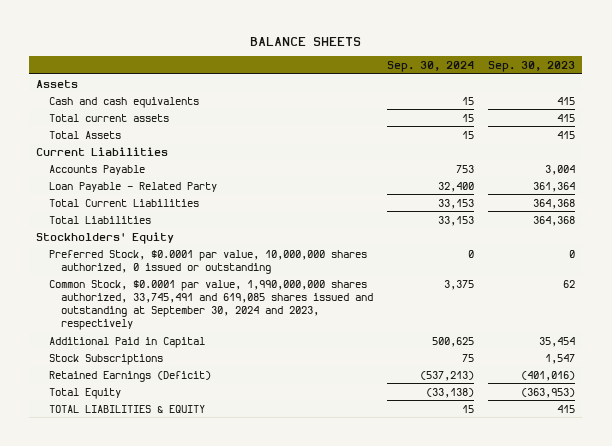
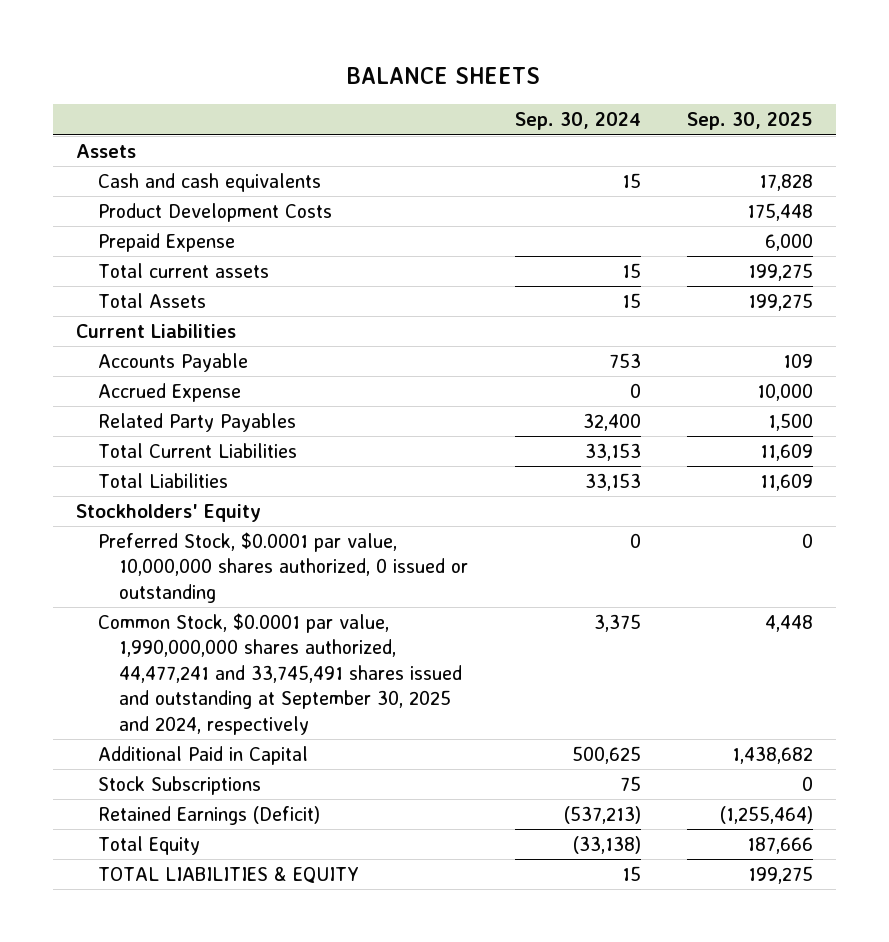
[488,61,576,73] Sep. 30, 2023 -> none
none -> [686,112,813,131] Sep. 30, 2025
none -> [97,203,332,223] Product Development Costs
none -> [97,233,235,253] Prepaid Expense
none -> [97,383,241,403] Accrued Expense
[48,181,217,192] Loan Payable - Related Party -> [97,413,296,433] Related Party Payables
[48,279,374,330] Common Stock, $0.0001 par value, 1,990,000,000 shares authorized, 33,745,491 and 619,085 shares issued and outstanding at September 30, 2024 and 2023, respectively -> [97,613,463,735] Common Stock, $0.0001 par value, 1,990,000,000 shares authorized, 44,477,241 and 33,745,491 shares issued and outstanding at September 30, 2025 and 2024, respectively

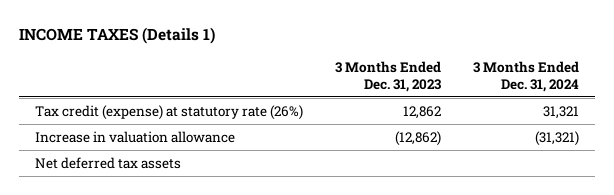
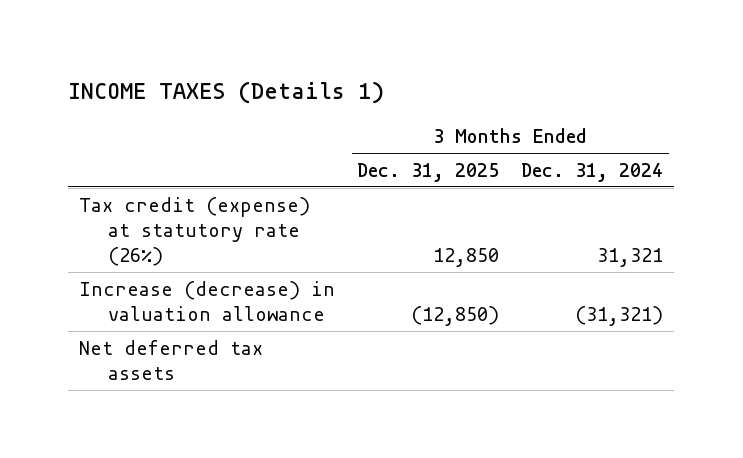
[334,60,441,92] 3 Months Ended Dec. 31, 2023 -> none
none -> [357,162,500,182] Dec. 31, 2025
[34,130,235,143] Increase in valuation allowance -> [79,280,336,321] Increase (decrease) in valuation allowance

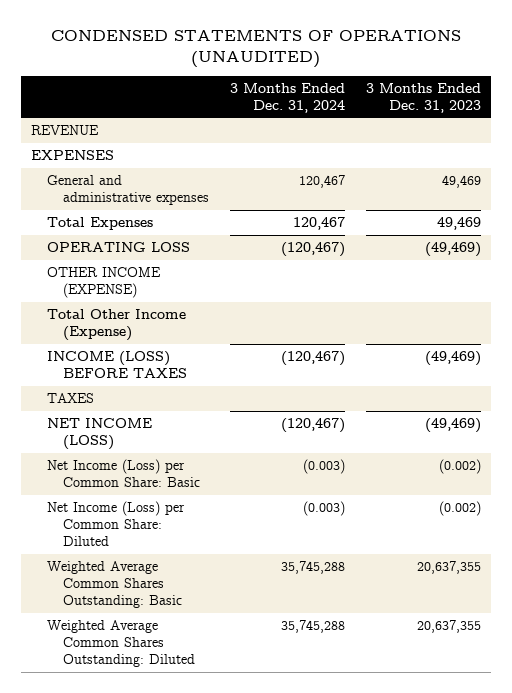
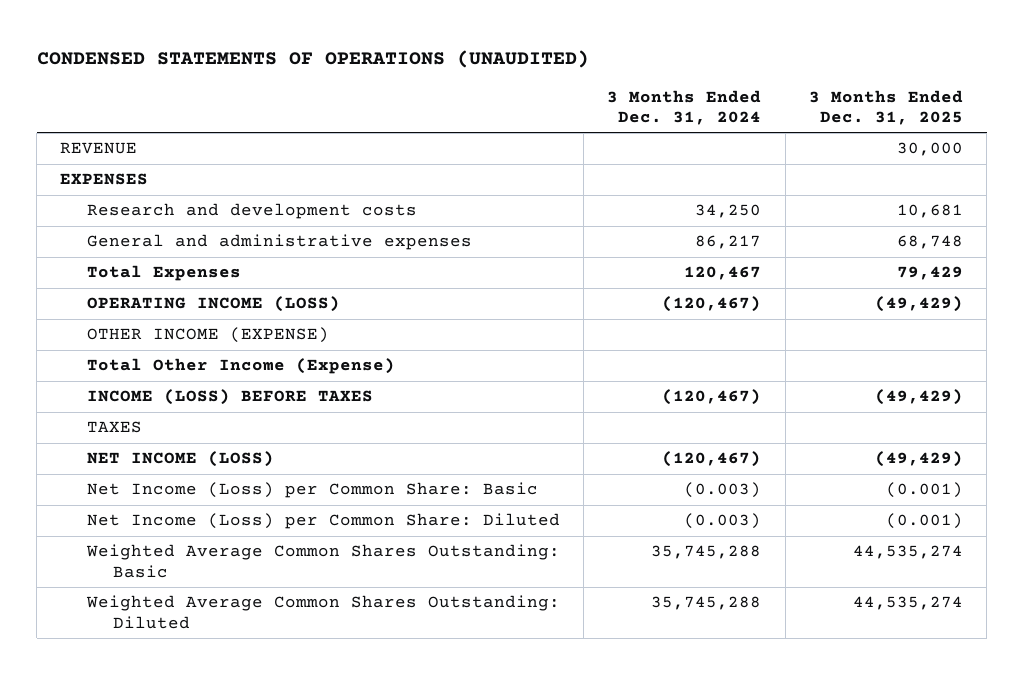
[365,82,481,113] 3 Months Ended Dec. 31, 2023 -> none
none -> [809,89,964,126] 3 Months Ended Dec. 31, 2025
none -> [86,203,417,220] Research and development costs
[299,174,346,188] 120,467 -> [695,235,762,250] 86,217
[47,241,191,252] OPERATING LOSS -> [86,296,340,313] OPERATING INCOME (LOSS)

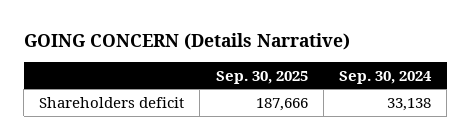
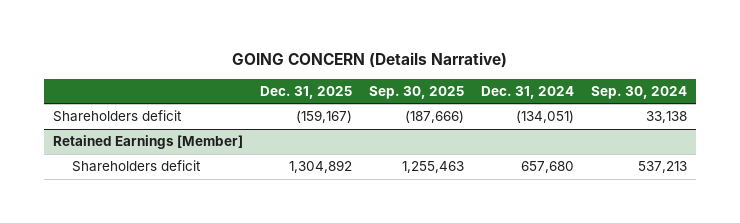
none -> [259,85,352,99] Dec. 31, 2025
none -> [480,85,574,99] Dec. 31, 2024
[255,97,308,111] 187,666 -> [404,110,464,124] (187,666)
none -> [52,135,243,150] Retained Earnings [Member]
none -> [72,160,202,173] Shareholders deficit

